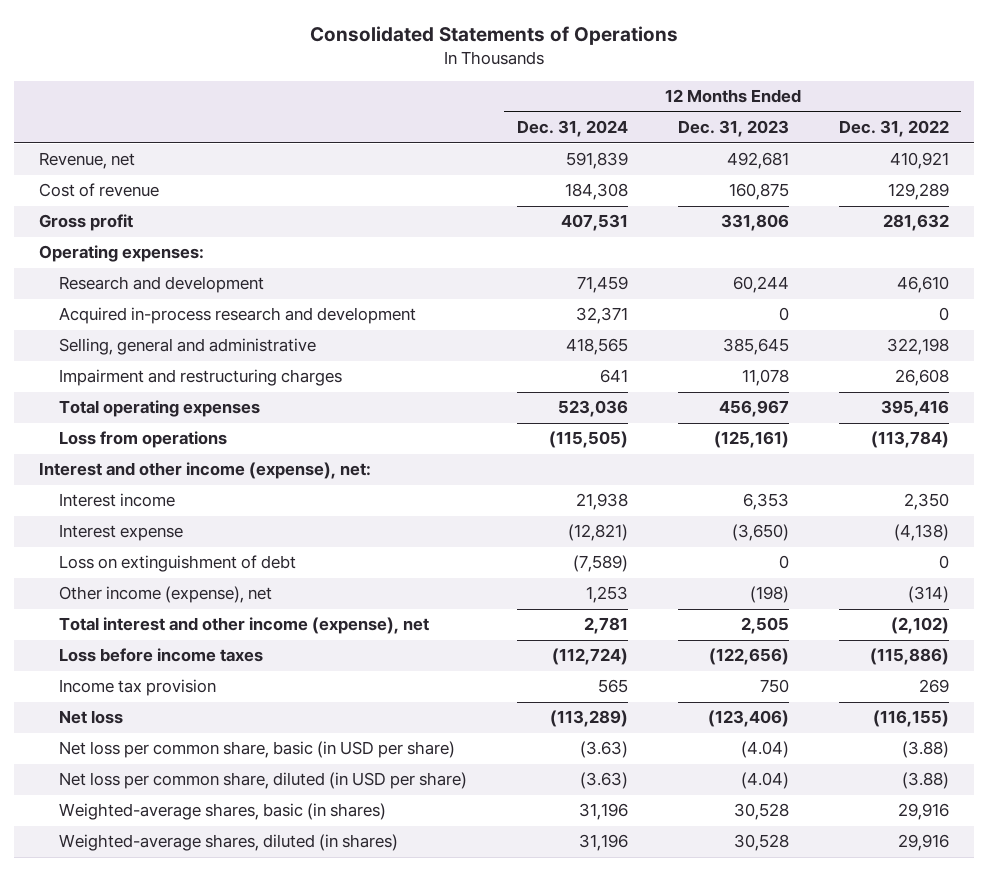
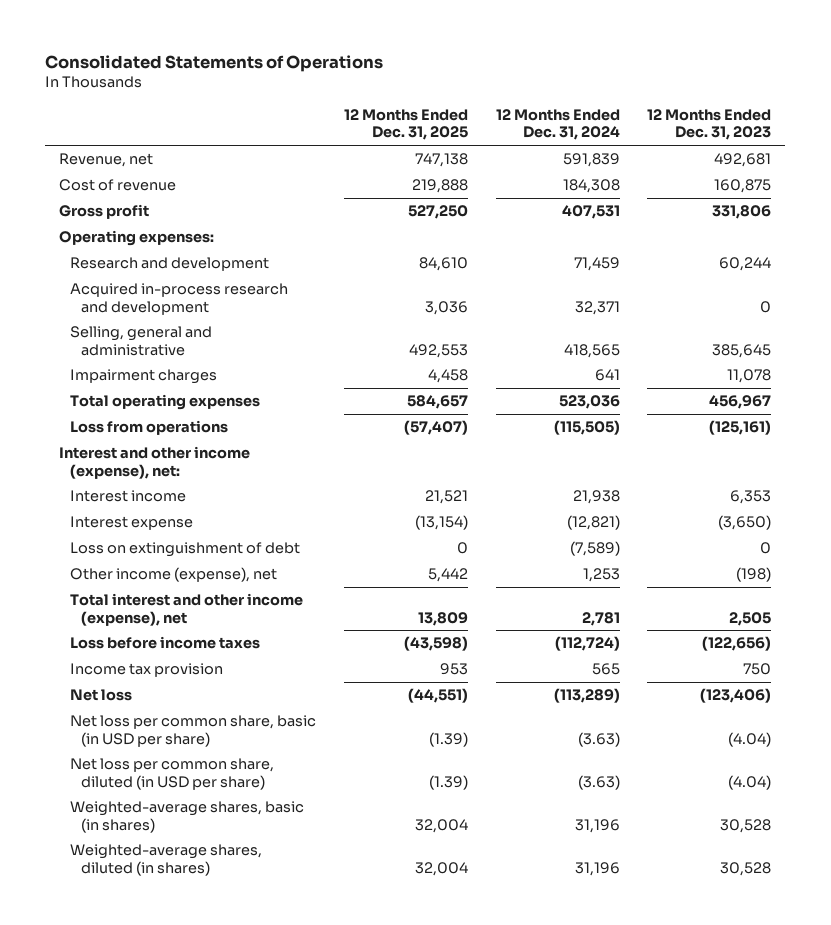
[838,120,949,138] Dec. 31, 2022 -> none
none -> [343,108,468,141] 12 Months Ended Dec. 31, 2025
[58,369,342,387] Impairment and restructuring charges -> [70,369,218,385] Impairment charges

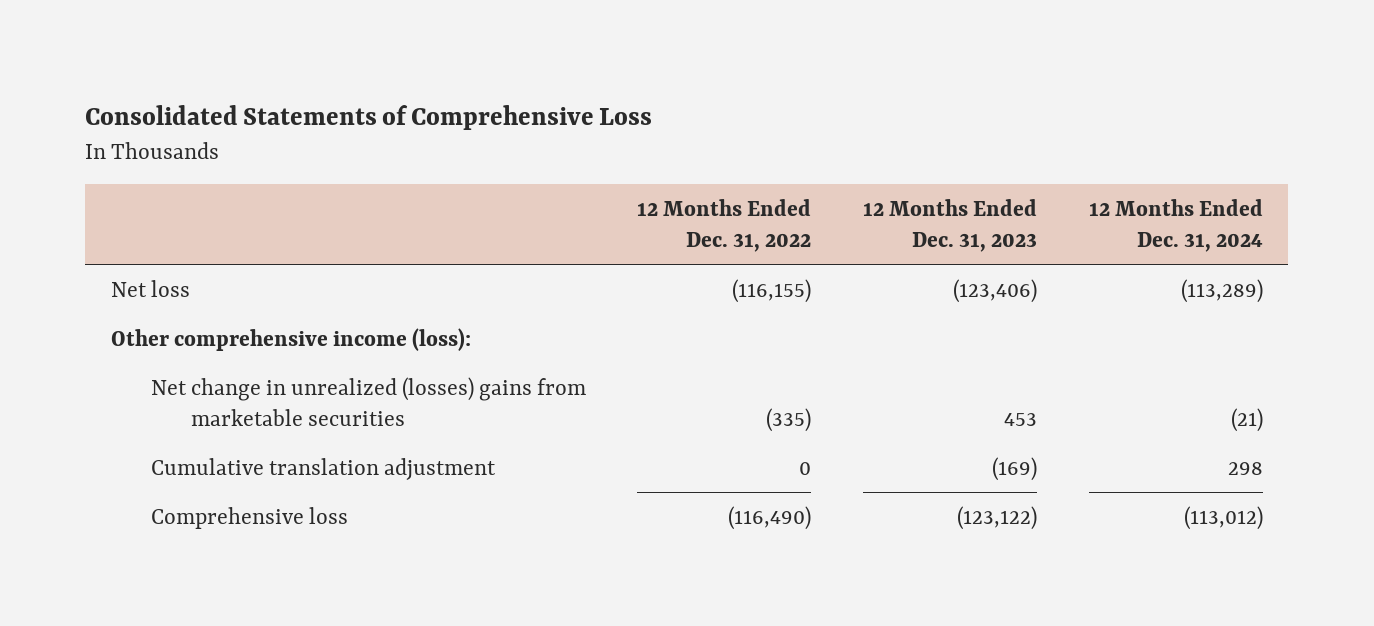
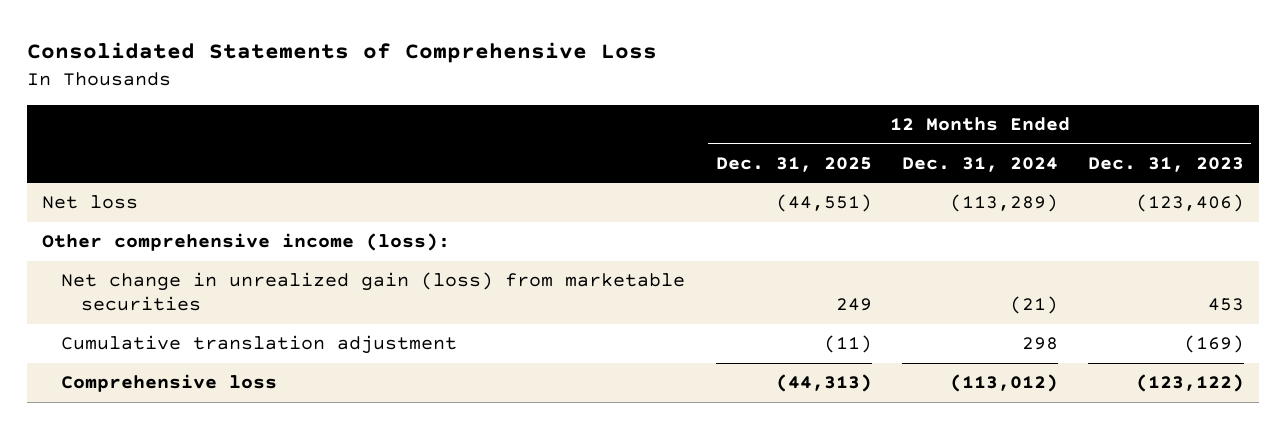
[637,198,812,252] 12 Months Ended Dec. 31, 2022 -> none
none -> [715,156,872,172] Dec. 31, 2025
[150,376,586,426] Net change in unrealized (losses) gains from marketable securities -> [61,272,686,312] Net change in unrealized gain (loss) from marketable securities

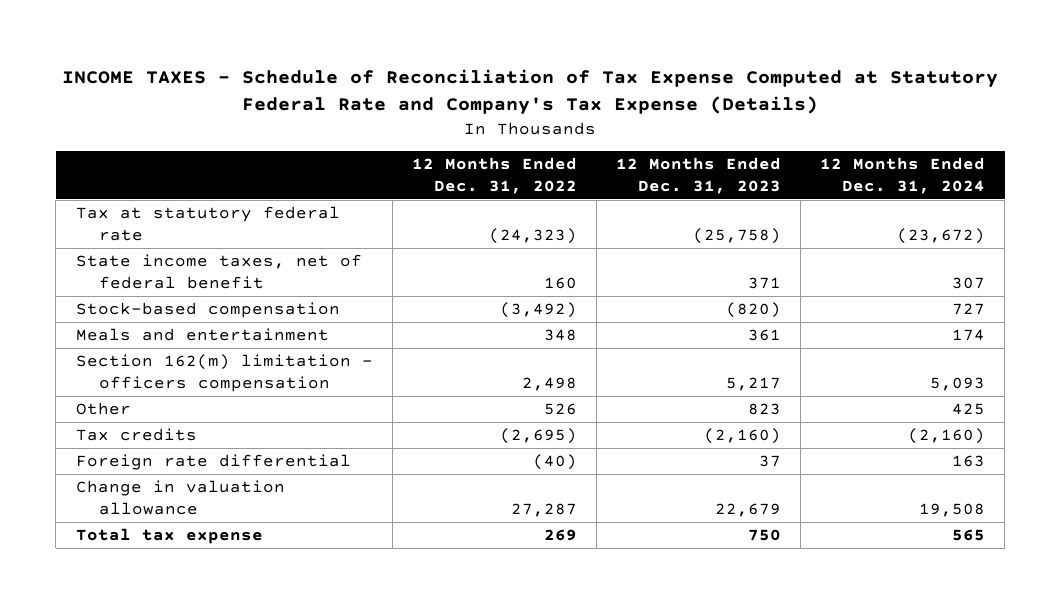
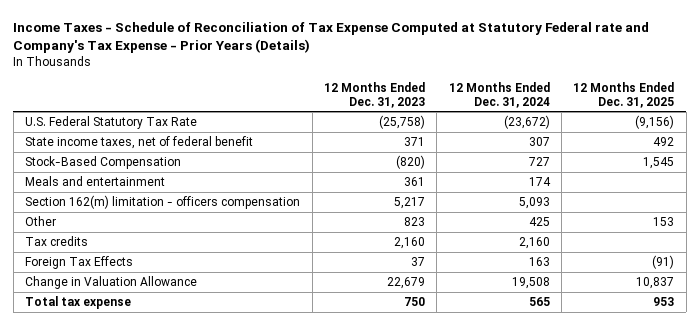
[62,69,999,116] INCOME TAXES - Schedule of Reconciliation of Tax Expense Computed at Statutory Federal Rate and Company's Tax Expense (Details) -> [13,21,650,53] Income Taxes - Schedule of Reconciliation of Tax Expense Computed at Statutory Federal rate and Company's Tax Expense - Prior Years (Details)
[411,157,577,194] 12 Months Ended Dec. 31, 2022 -> none
none -> [573,81,675,108] 12 Months Ended Dec. 31, 2025
[75,206,340,241] Tax at statutory federal rate -> [25,116,198,130] U.S. Federal Statutory Tax Rate
[75,302,340,319] Stock-based compensation -> [25,156,182,170] Stock-Based Compensation
[704,428,782,445] (2,160) -> [393,237,425,250] 2,160
[908,428,986,445] (2,160) -> [518,237,550,250] 2,160
[75,454,351,471] Foreign rate differential -> [25,256,134,270] Foreign Tax Effects
[75,480,285,515] Change in valuation allowance -> [25,276,198,290] Change in Valuation Allowance

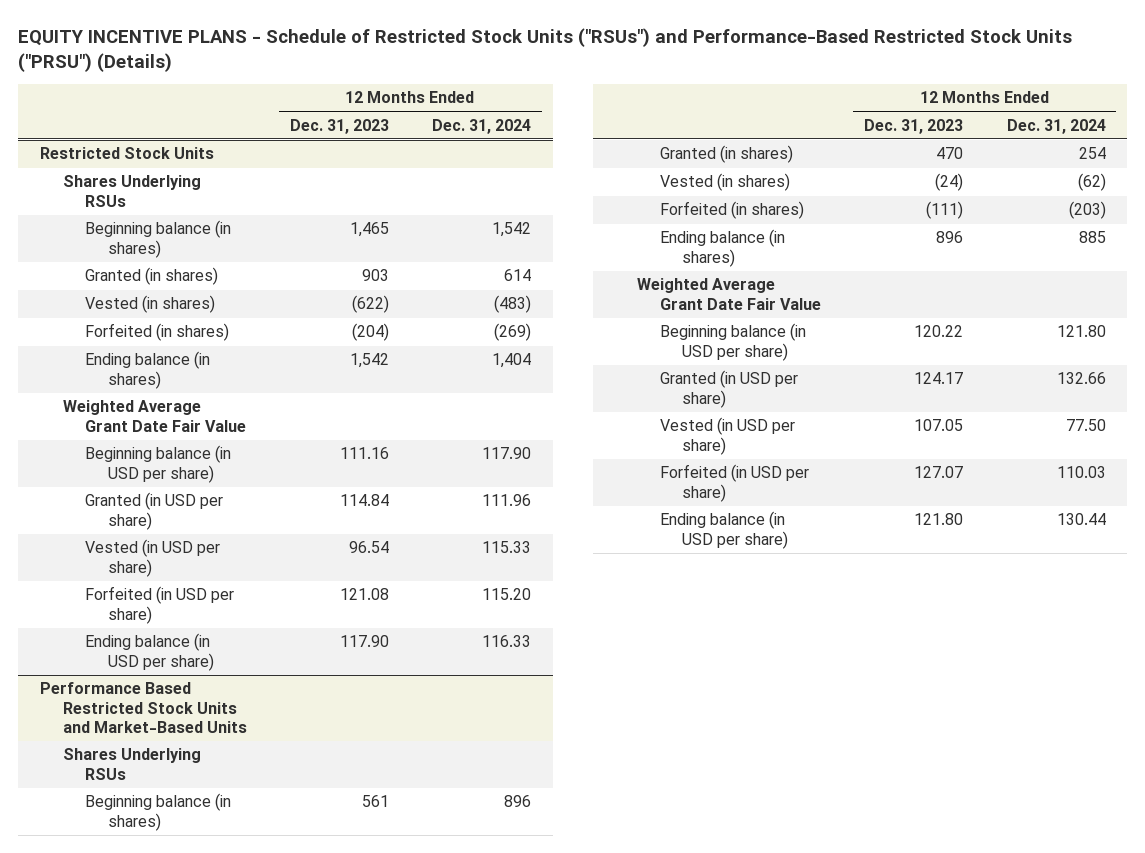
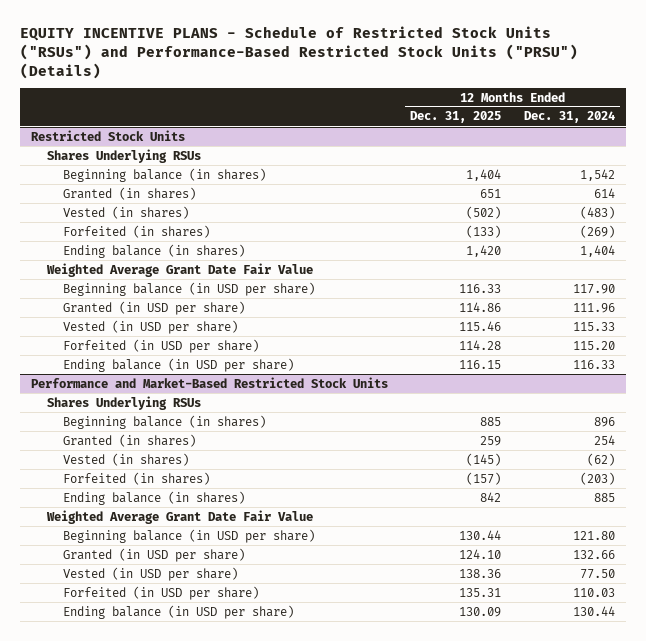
[289,118,389,134] Dec. 31, 2023 -> none
none -> [410,111,502,124] Dec. 31, 2025
[39,682,247,734] Performance Based Restricted Stock Units and Market-Based Units -> [30,376,388,388] Performance and Market-Based Restricted Stock Units

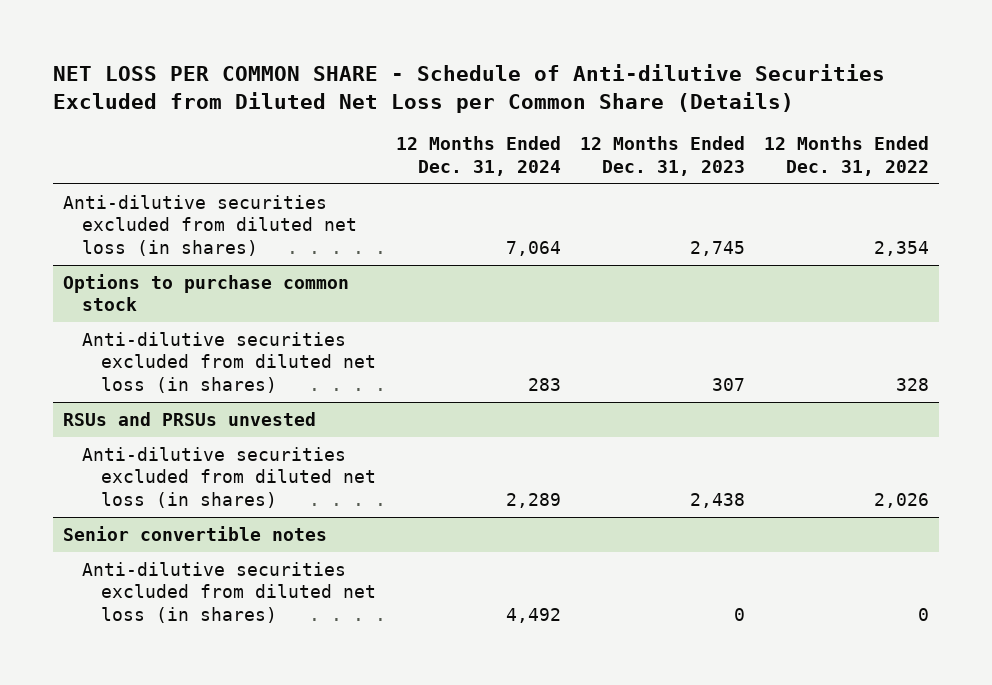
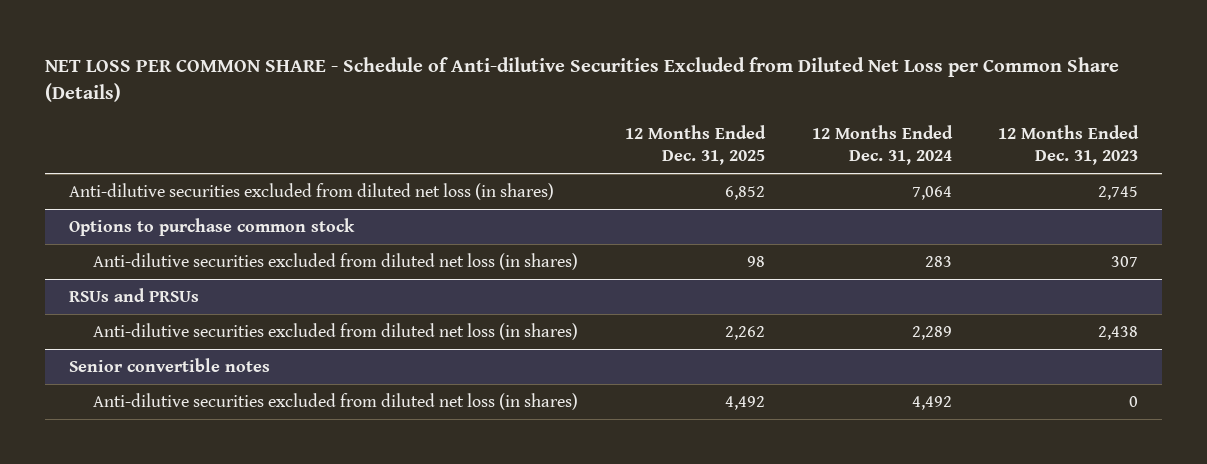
[764,136,930,176] 12 Months Ended Dec. 31, 2022 -> none
none -> [624,124,766,165] 12 Months Ended Dec. 31, 2025
[62,411,316,426] RSUs and PRSUs unvested -> [68,287,199,302] RSUs and PRSUs

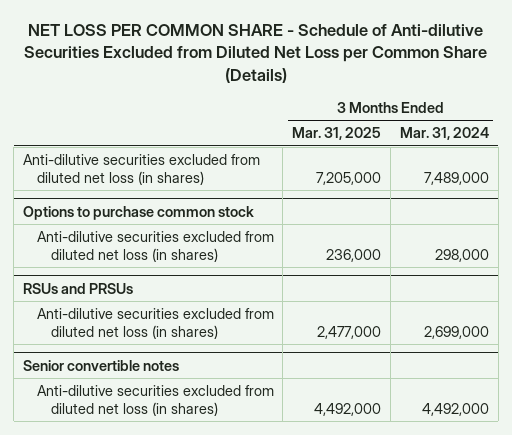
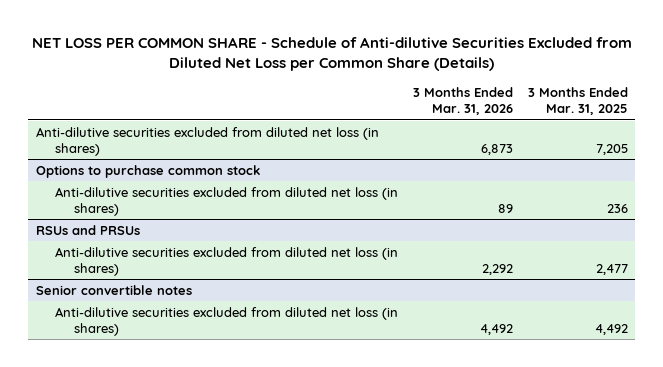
[399,127,489,141] Mar. 31, 2024 -> none
none -> [412,86,513,116] 3 Months Ended Mar. 31, 2026
[316,171,382,185] 7,205,000 -> [595,144,628,156] 7,205
[326,248,382,262] 236,000 -> [606,204,628,214] 236
[317,325,382,339] 2,477,000 -> [595,264,628,276] 2,477
[314,402,382,416] 4,492,000 -> [594,324,628,336] 4,492

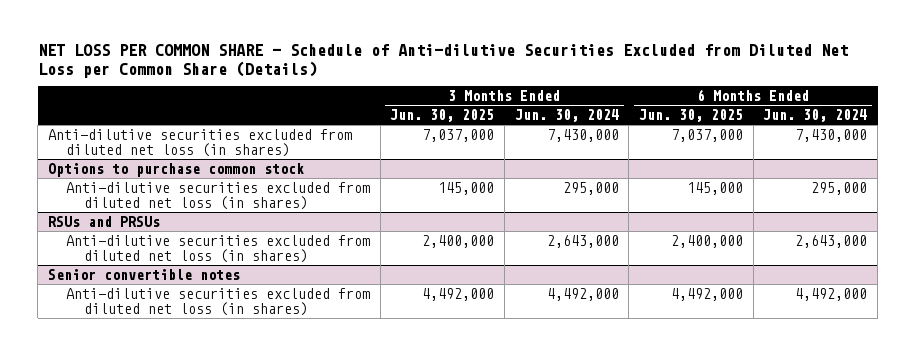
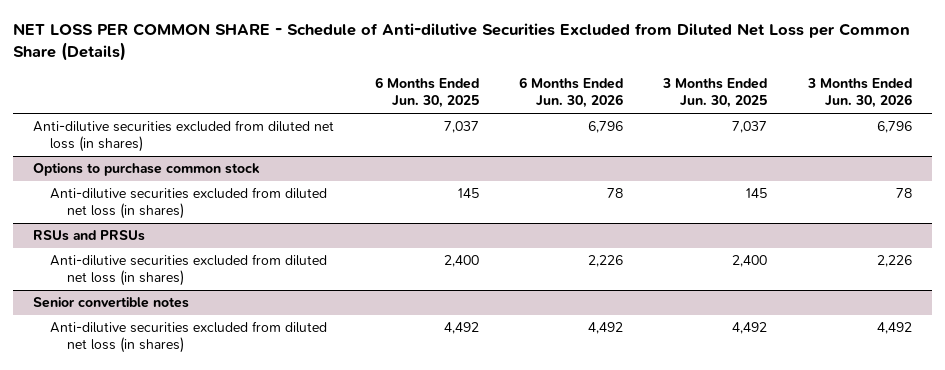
[514,109,619,123] Jun. 30, 2024 -> none
[763,109,868,123] Jun. 30, 2024 -> none
none -> [518,77,623,109] 6 Months Ended Jun. 30, 2026
none -> [806,78,912,109] 3 Months Ended Jun. 30, 2026
[422,128,495,142] 7,037,000 -> [732,121,768,134] 7,037
[670,128,743,142] 7,037,000 -> [443,121,479,134] 7,037
[438,181,495,195] 145,000 -> [746,188,768,199] 145
[686,181,743,195] 145,000 -> [457,188,479,199] 145
[422,234,495,248] 2,400,000 -> [732,255,768,268] 2,400
[670,234,743,248] 2,400,000 -> [443,255,479,268] 2,400
[422,287,495,301] 4,492,000 -> [732,322,768,335] 4,492
[670,287,743,301] 4,492,000 -> [443,322,479,335] 4,492

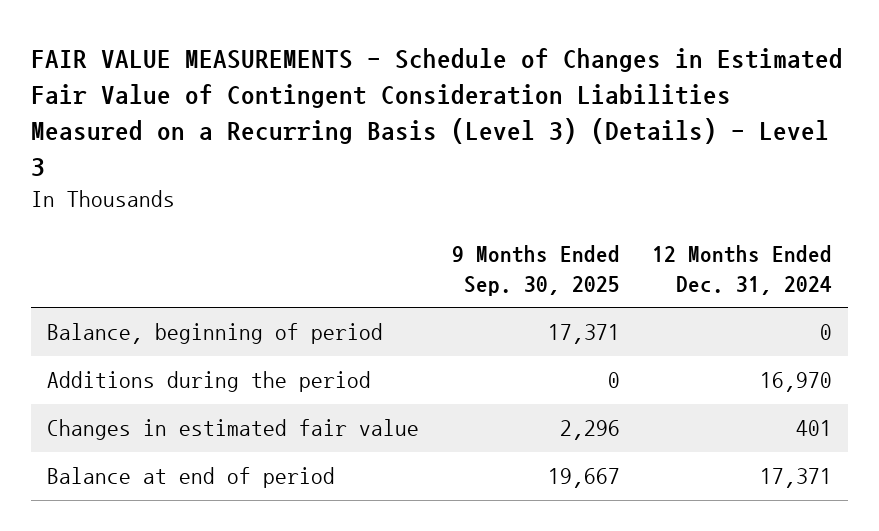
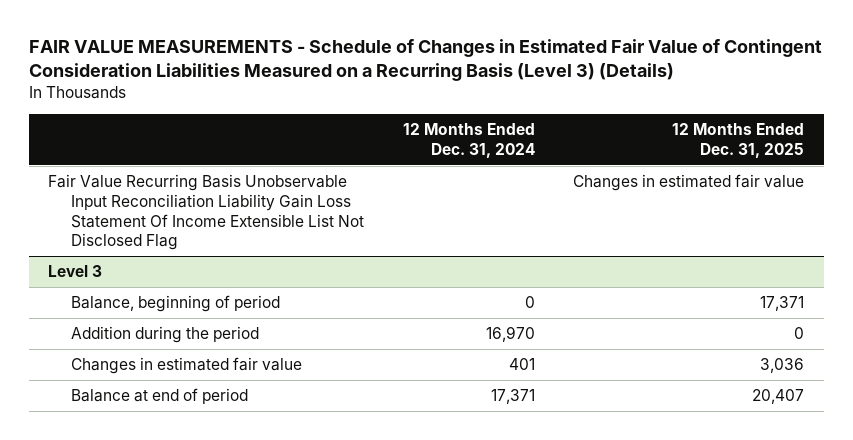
[31,48,844,176] FAIR VALUE MEASUREMENTS - Schedule of Changes in Estimated Fair Value of Contingent Consideration Liabilities Measured on a Recurring Basis (Level 3) (Details) - Level 3 -> [29,39,823,82] FAIR VALUE MEASUREMENTS - Schedule of Changes in Estimated Fair Value of Contingent Consideration Liabilities Measured on a Recurring Basis (Level 3) (Details)
[451,244,620,296] 9 Months Ended Sep. 30, 2025 -> none
none -> [672,123,805,158] 12 Months Ended Dec. 31, 2025
none -> [48,174,365,251] Fair Value Recurring Basis Unobservable Input Reconciliation Liability Gain Loss Statement Of Income Extensible List Not Disclosed Flag
none -> [48,265,103,278] Level 3
[47,371,372,393] Additions during the period -> [71,326,260,344] Addition during the period

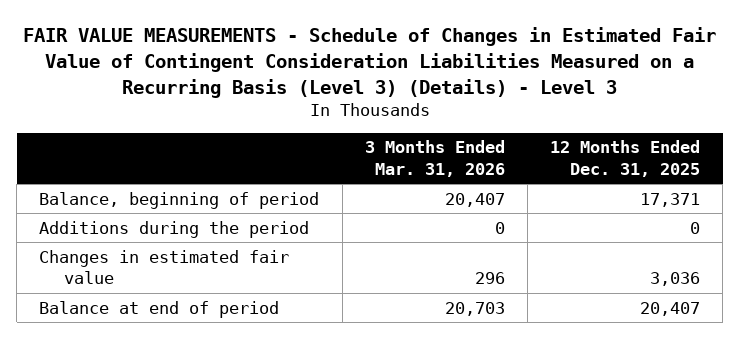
[29,39,823,82] FAIR VALUE MEASUREMENTS - Schedule of Changes in Estimated Fair Value of Contingent Consideration Liabilities Measured on a Recurring Basis (Level 3) (Details) -> [22,27,716,98] FAIR VALUE MEASUREMENTS - Schedule of Changes in Estimated Fair Value of Contingent Consideration Liabilities Measured on a Recurring Basis (Level 3) (Details) - Level 3
[402,123,535,158] 12 Months Ended Dec. 31, 2024 -> none
none -> [364,140,505,177] 3 Months Ended Mar. 31, 2026
[48,174,365,251] Fair Value Recurring Basis Unobservable Input Reconciliation Liability Gain Loss Statement Of Income Extensible List Not Disclosed Flag -> none
[48,265,103,278] Level 3 -> none
[71,326,260,344] Addition during the period -> [39,220,310,238] Additions during the period

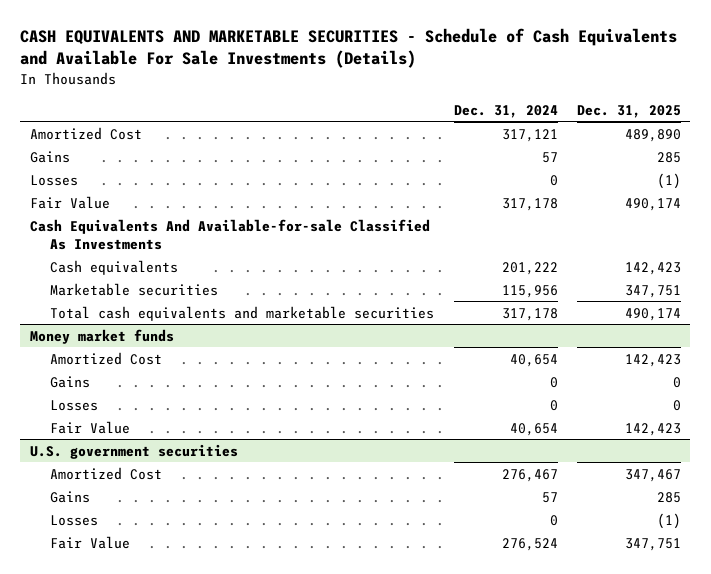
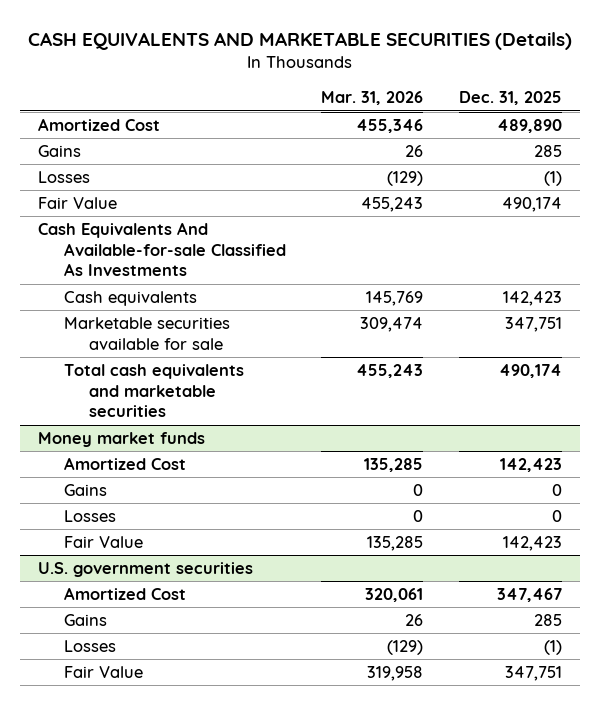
[20,28,678,69] CASH EQUIVALENTS AND MARKETABLE SECURITIES - Schedule of Cash Equivalents and Available For Sale Investments (Details) -> [28,31,573,50] CASH EQUIVALENTS AND MARKETABLE SECURITIES (Details)
[453,104,558,118] Dec. 31, 2024 -> none
none -> [321,91,424,106] Mar. 31, 2026
[50,282,219,296] Marketable securities -> [63,317,230,350] Marketable securities available for sale

